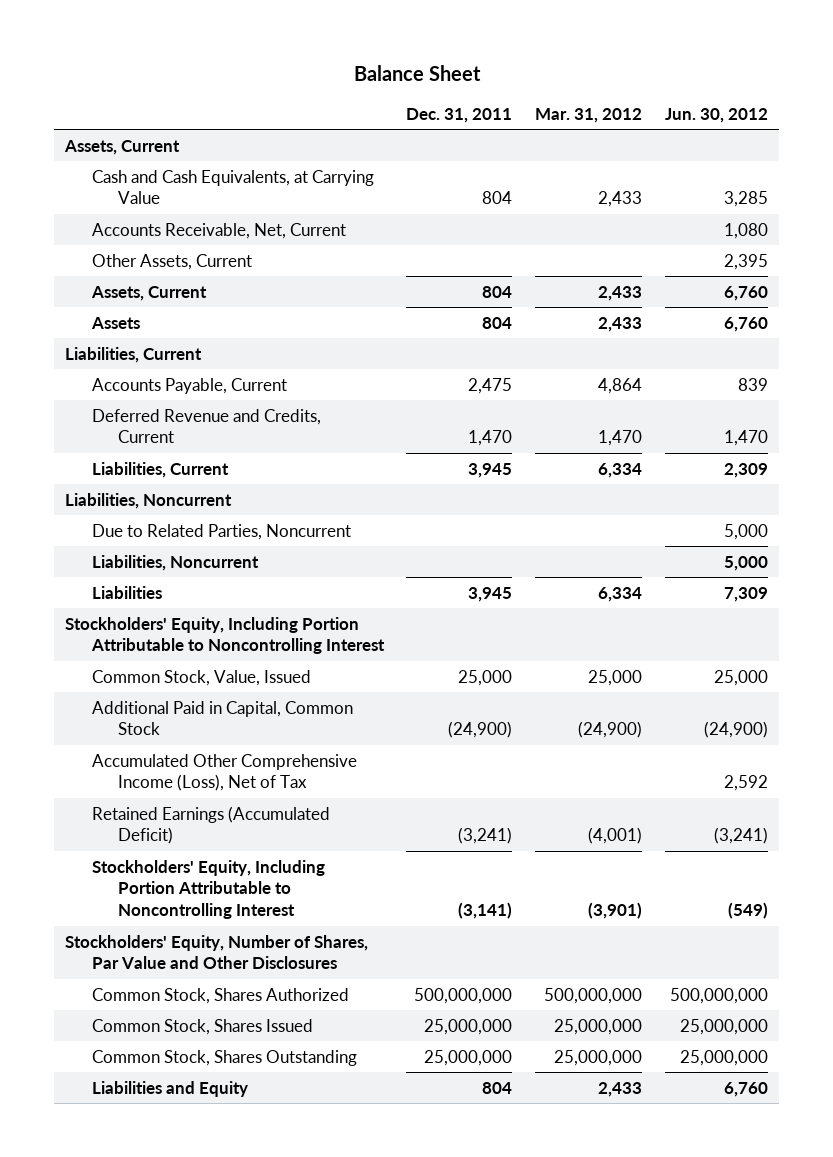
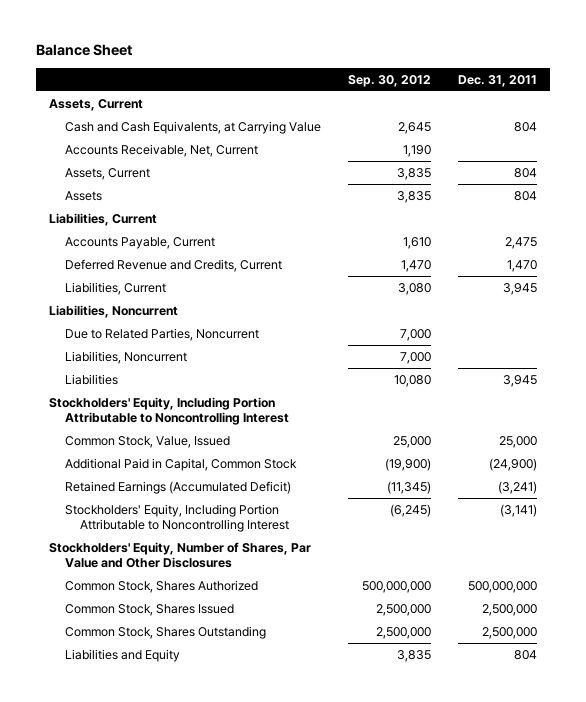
[535,107,643,123] Mar. 31, 2012 -> none
[665,107,769,123] Jun. 30, 2012 -> none
none -> [347,74,431,87] Sep. 30, 2012
[91,253,252,270] Other Assets, Current -> none
[91,753,357,792] Accumulated Other Comprehensive Income (Loss), Net of Tax -> none
[424,1018,513,1035] 25,000,000 -> [481,604,537,617] 2,500,000
[424,1049,513,1066] 25,000,000 -> [481,627,537,640] 2,500,000

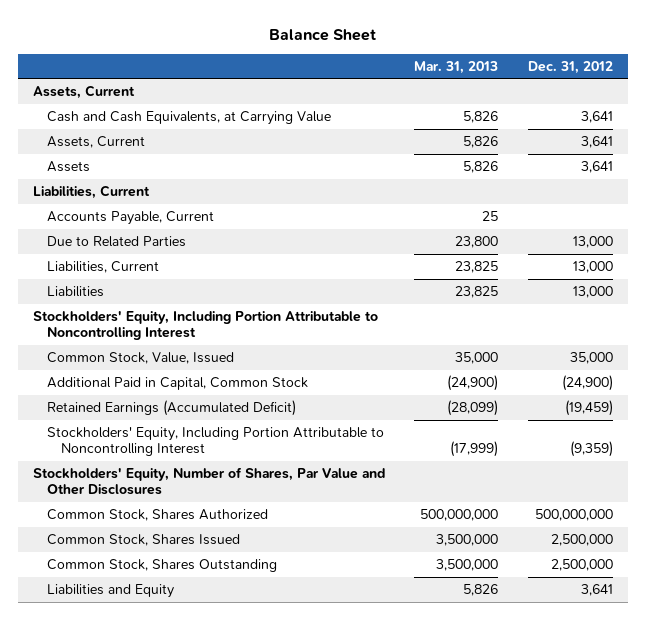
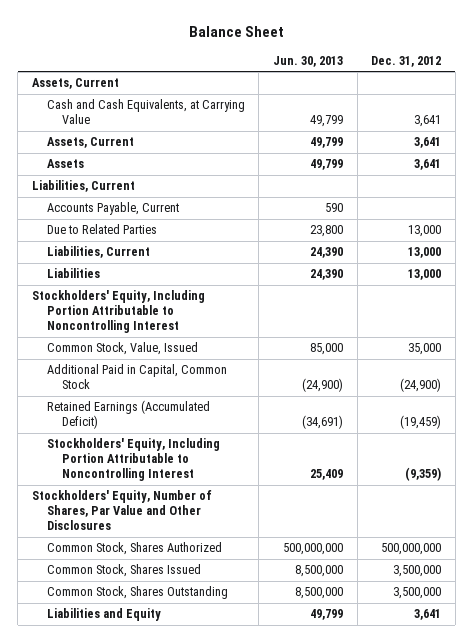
[414,60,499,74] Mar. 31, 2013 -> none
none -> [273,55,344,67] Jun. 30, 2013
[550,534,613,547] 2,500,000 -> [393,565,442,578] 3,500,000
[550,559,613,572] 2,500,000 -> [393,587,442,600] 3,500,000

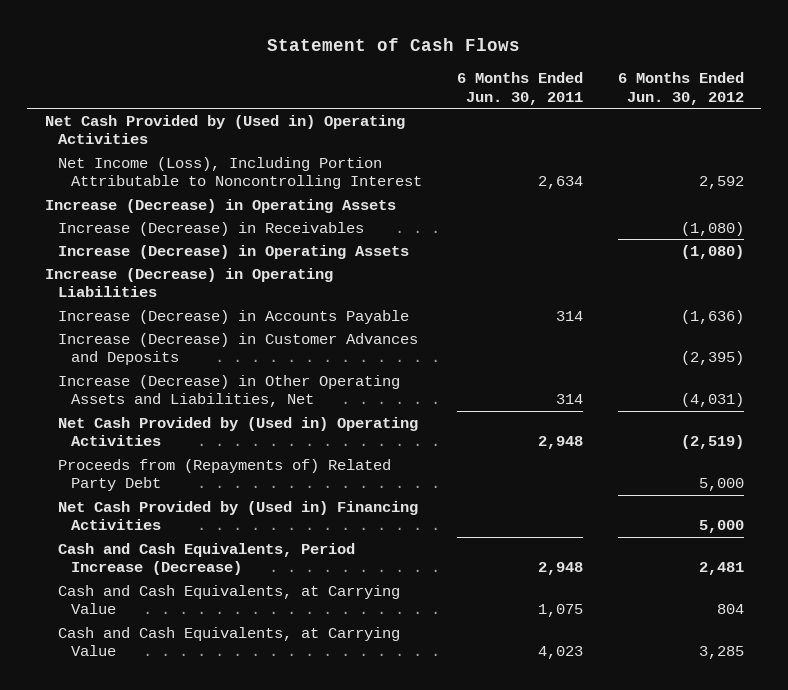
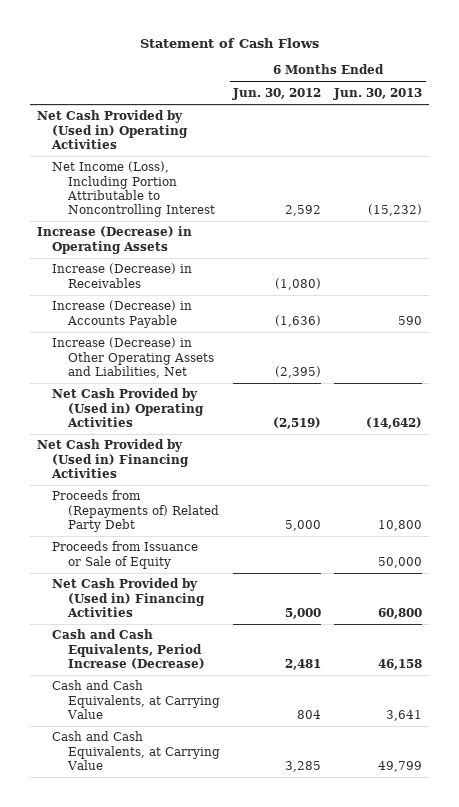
[456,71,583,105] 6 Months Ended Jun. 30, 2011 -> none
none -> [333,88,423,101] Jun. 30, 2013
[57,244,409,259] Increase (Decrease) in Operating Assets -> none
[44,267,333,298] Increase (Decrease) in Operating Liabilities -> none
[57,332,418,366] Increase (Decrease) in Customer Advances and Deposits -> none
[680,393,744,408] (4,031) -> [275,365,322,378] (2,395)
none -> [36,439,190,478] Net Cash Provided by (Used in) Financing Activities
none -> [52,541,199,569] Proceeds from Issuance or Sale of Equity

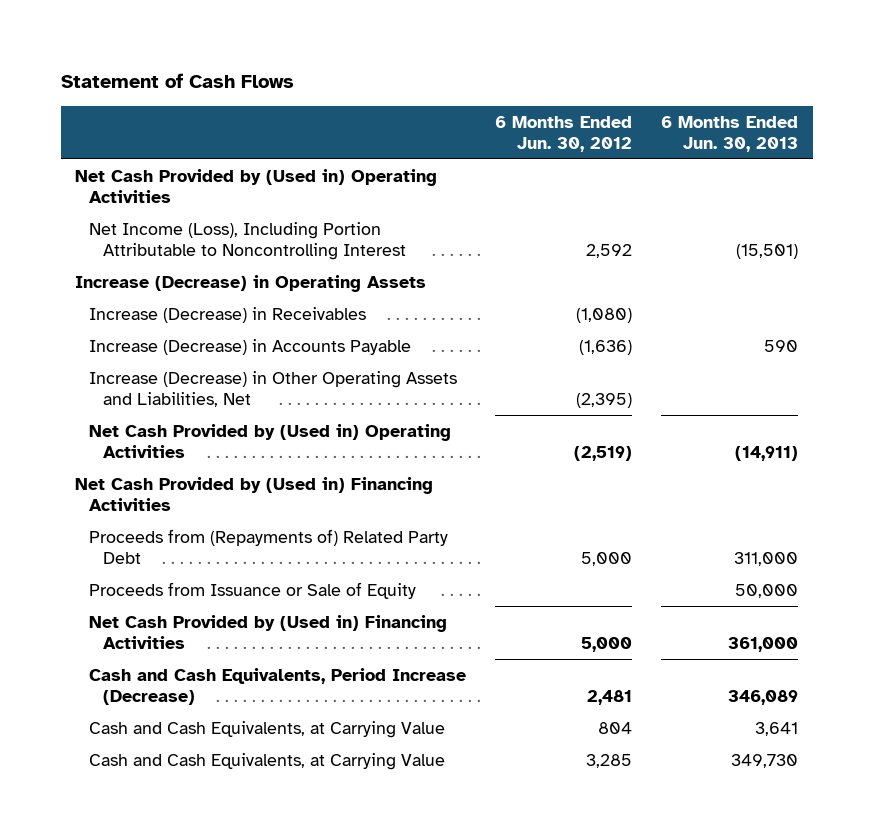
[368,203,423,216] (15,232) -> [736,243,799,259] (15,501)
[366,416,423,429] (14,642) -> [735,445,799,461] (14,911)
[378,519,423,531] 10,800 -> [734,551,799,566] 311,000
[378,607,423,619] 60,800 -> [728,636,799,652] 361,000
[378,658,423,670] 46,158 -> [728,689,799,705] 346,089
[378,760,423,772] 49,799 -> [731,754,799,769] 349,730

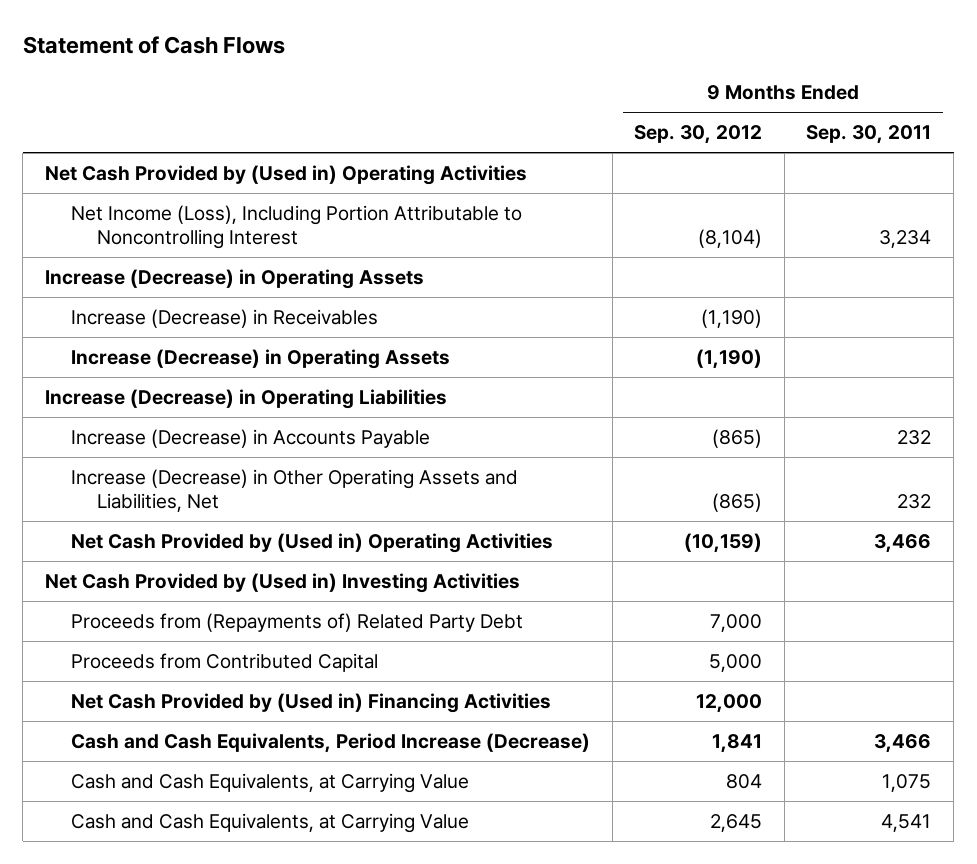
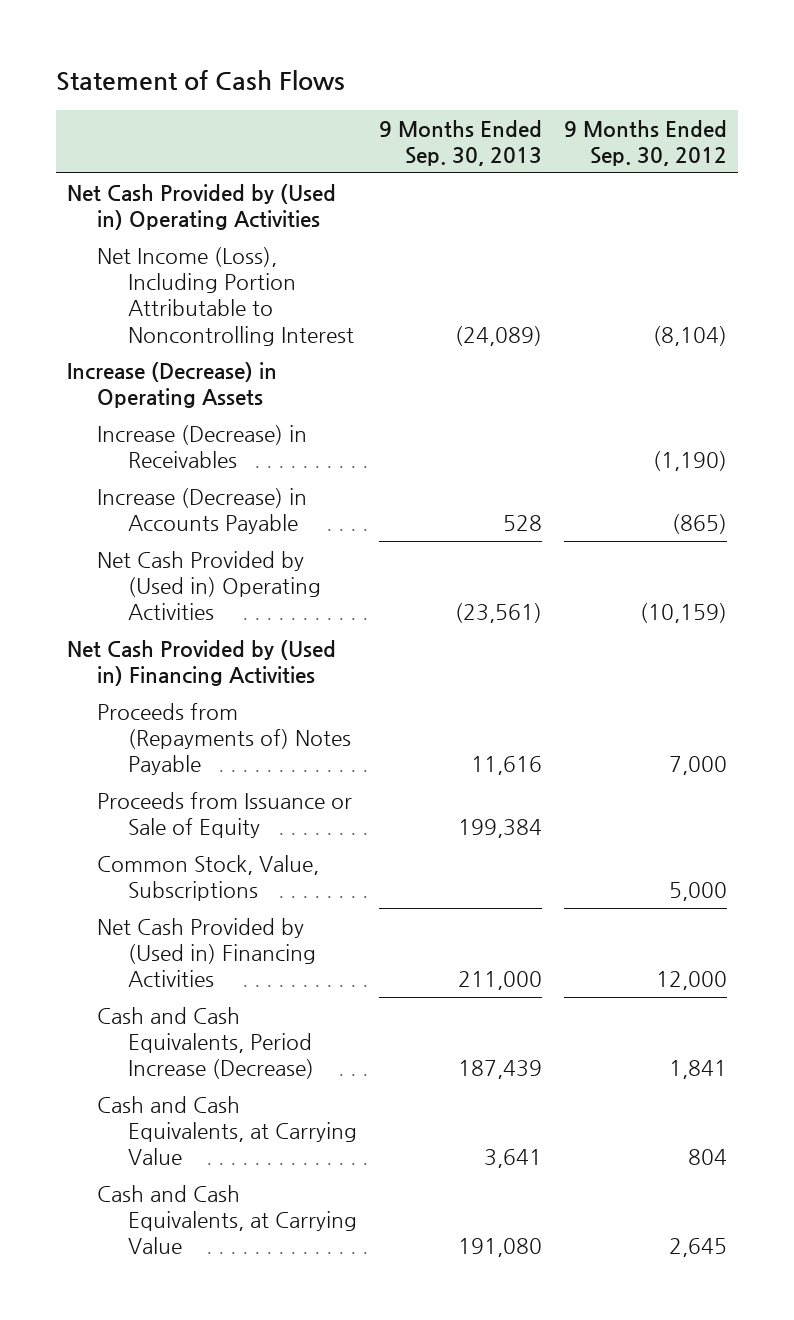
[806,125,932,145] Sep. 30, 2011 -> none
none -> [378,119,542,166] 9 Months Ended Sep. 30, 2013
[71,348,451,369] Increase (Decrease) in Operating Assets -> none
[45,388,448,409] Increase (Decrease) in Operating Liabilities -> none
[71,468,519,513] Increase (Decrease) in Other Operating Assets and Liabilities, Net -> none
[71,612,524,632] Proceeds from (Repayments of) Related Party Debt -> none
[71,652,379,672] Proceeds from Contributed Capital -> none
[45,572,521,593] Net Cash Provided by (Used in) Investing Activities -> [66,639,336,686] Net Cash Provided by (Used in) Financing Activities
none -> [97,702,351,776] Proceeds from (Repayments of) Notes Payable
none -> [97,791,353,838] Proceeds from Issuance or Sale of Equity
none -> [97,854,320,901] Common Stock, Value, Subscriptions

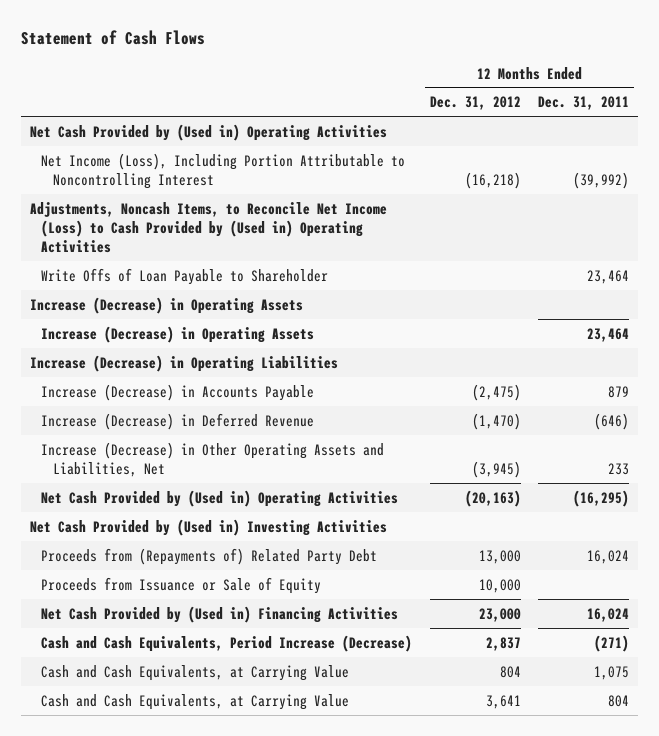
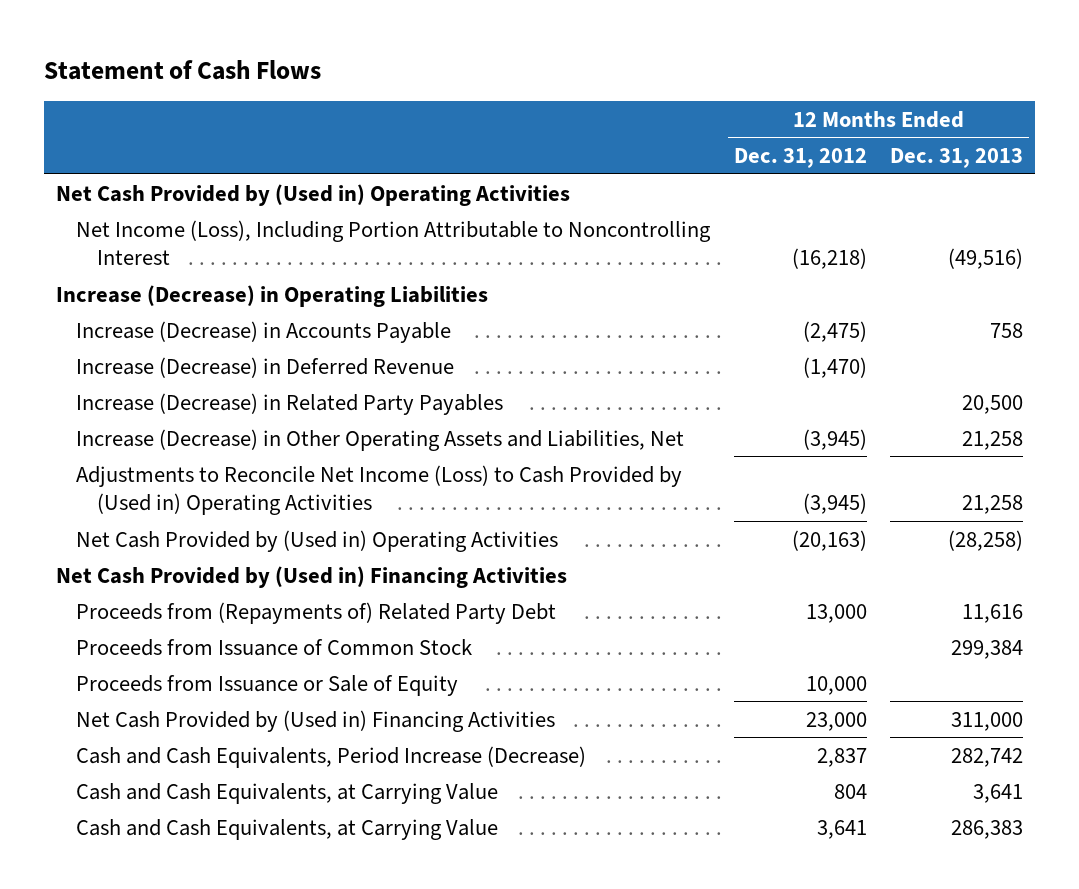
[538,96,630,111] Dec. 31, 2011 -> none
none -> [890,147,1024,168] Dec. 31, 2013
[29,201,387,253] Adjustments, Noncash Items, to Reconcile Net Income (Loss) to Cash Provided by (Used in) Operating Activities -> none
[41,267,329,285] Write Offs of Loan Payable to Shareholder -> none
[29,296,303,314] Increase (Decrease) in Operating Assets -> none
[41,325,315,343] Increase (Decrease) in Operating Assets -> none
none -> [76,392,504,415] Increase (Decrease) in Related Party Payables
none -> [76,464,683,515] Adjustments to Reconcile Net Income (Loss) to Cash Provided by (Used in) Operating Activities
[29,518,387,536] Net Cash Provided by (Used in) Investing Activities -> [55,565,567,588] Net Cash Provided by (Used in) Financing Activities
none -> [76,638,473,656] Proceeds from Issuance of Common Stock

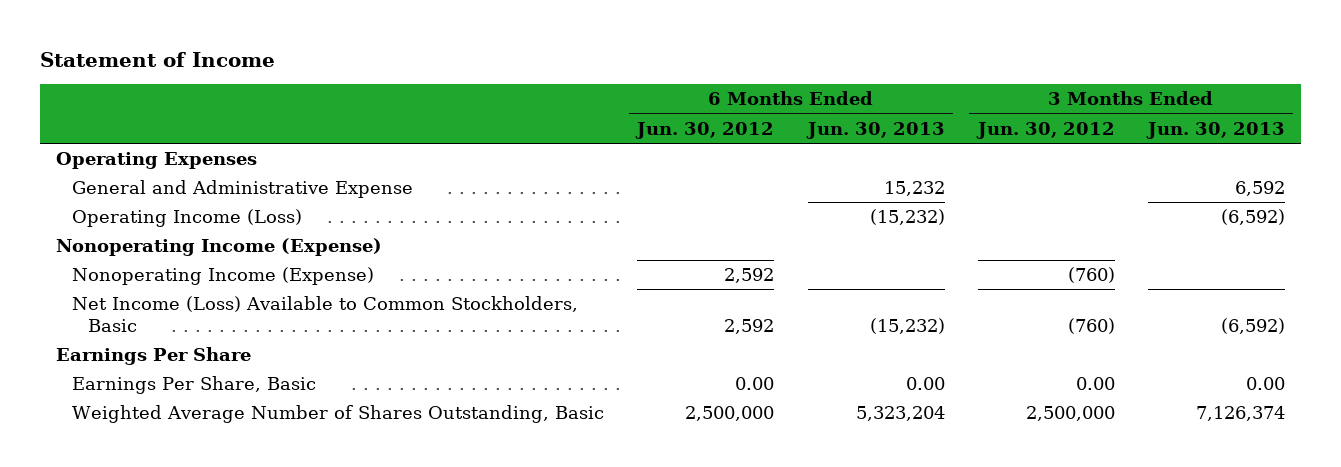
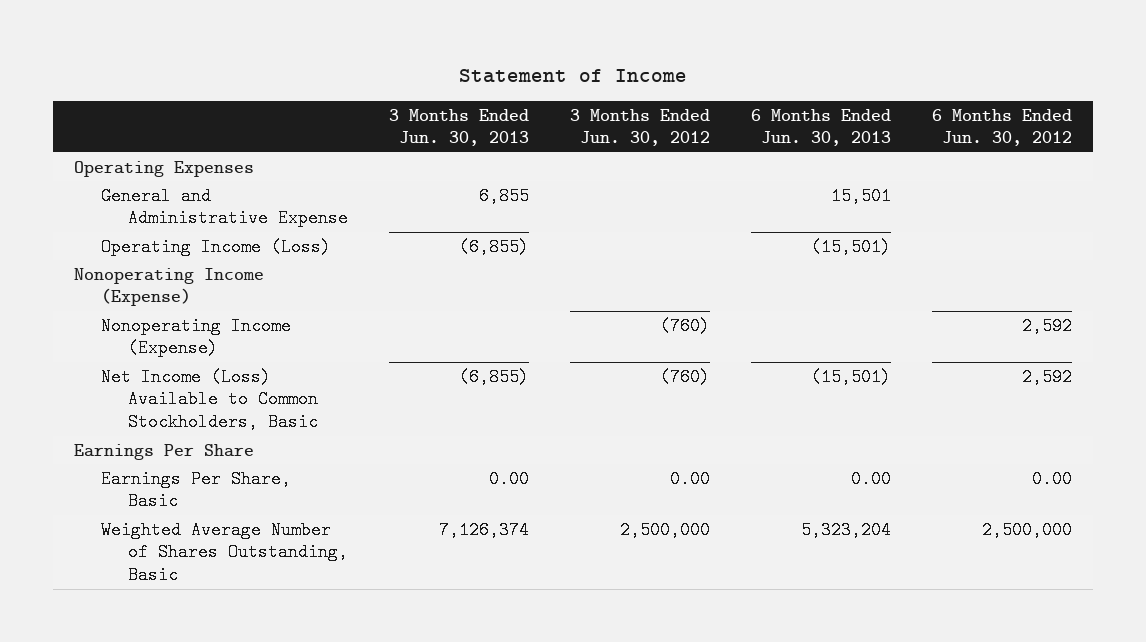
[883,181,945,197] 15,232 -> [831,186,892,205] 15,501
[1234,181,1285,197] 6,592 -> [479,186,530,205] 6,855
[869,209,945,226] (15,232) -> [811,237,892,256] (15,501)
[1220,209,1285,226] (6,592) -> [459,237,530,256] (6,855)
[869,317,945,334] (15,232) -> [811,367,892,386] (15,501)
[1220,317,1285,334] (6,592) -> [459,367,530,386] (6,855)

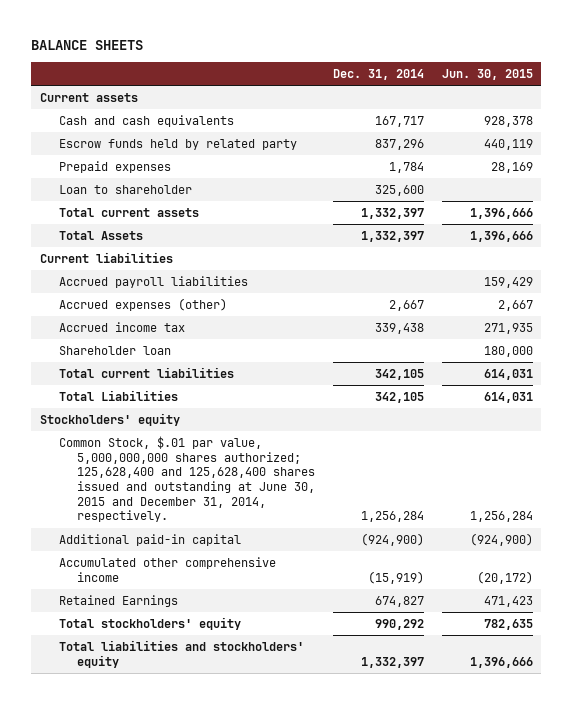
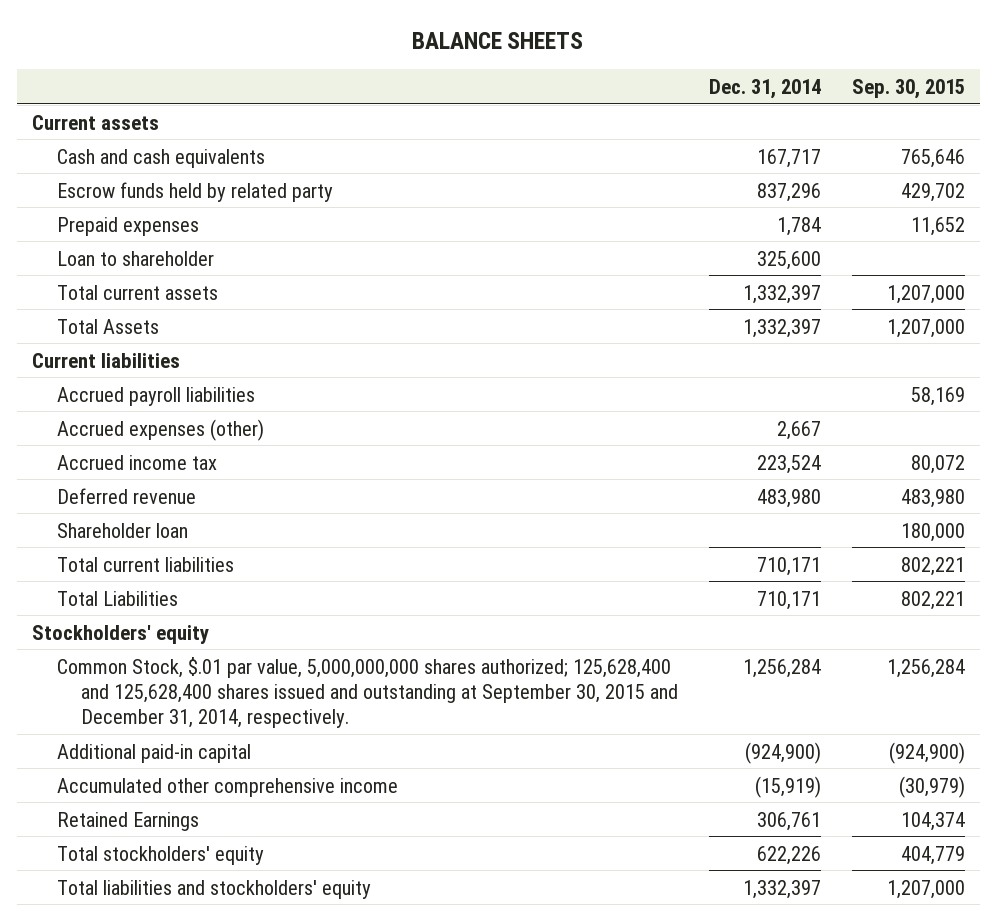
[441,68,533,80] Jun. 30, 2015 -> none
none -> [851,78,965,99] Sep. 30, 2015
[374,323,424,335] 339,438 -> [756,454,821,474] 223,524
none -> [56,487,196,504] Deferred revenue
[374,369,424,381] 342,105 -> [756,556,821,576] 710,171
[374,392,424,404] 342,105 -> [756,590,821,610] 710,171
[58,436,315,523] Common Stock, $.01 par value, 5,000,000,000 shares authorized; 125,628,400 and 125,628,400 shares issued and outstanding at June 30, 2015 and December 31, 2014, respectively. -> [56,656,679,728] Common Stock, $.01 par value, 5,000,000,000 shares authorized; 125,628,400 and 125,628,400 shares issued and outstanding at September 30, 2015 and December 31, 2014, respectively.
[374,596,424,608] 674,827 -> [756,811,821,831] 306,761
[374,619,424,631] 990,292 -> [756,845,821,865] 622,226

